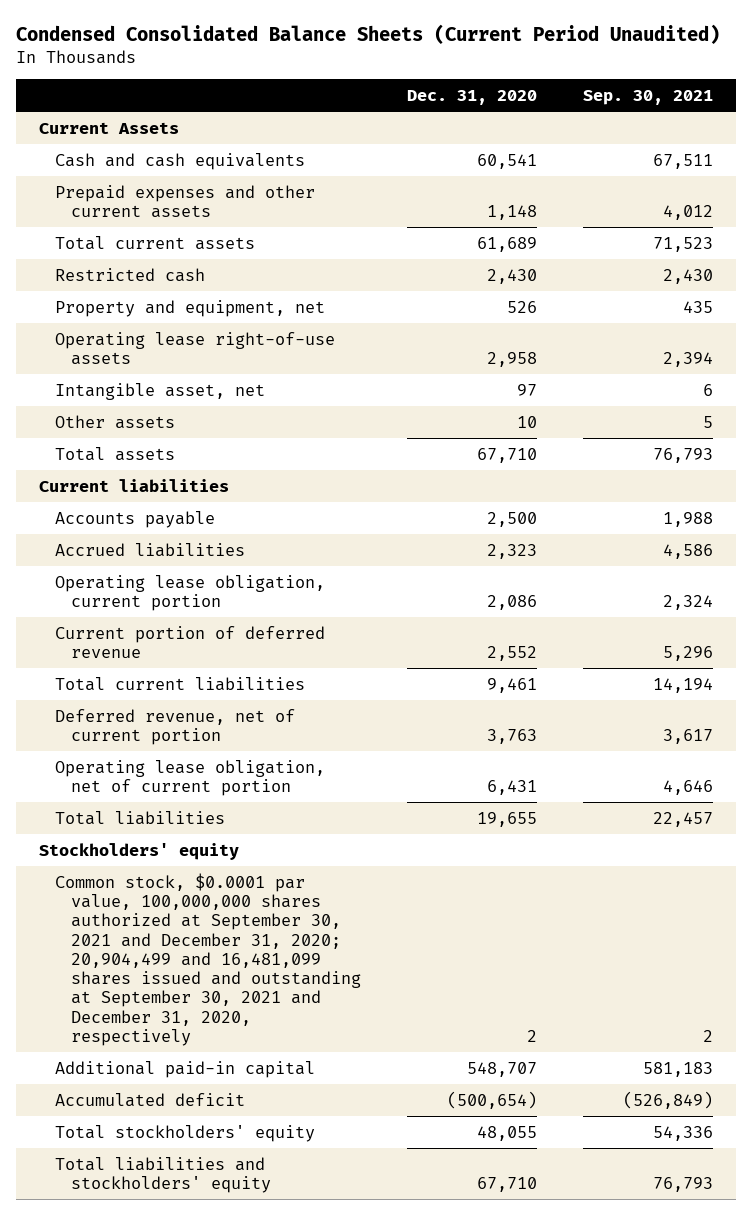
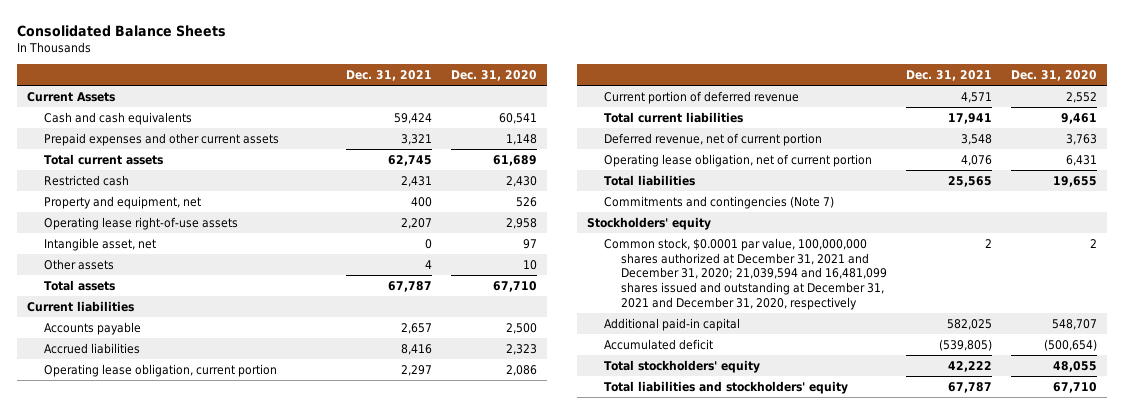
[15,24,720,45] Condensed Consolidated Balance Sheets (Current Period Unaudited) -> [17,24,227,37] Consolidated Balance Sheets
[582,90,713,106] Sep. 30, 2021 -> none
none -> [346,69,433,81] Dec. 31, 2021
none -> [603,195,834,209] Commitments and contingencies (Note 7)
[54,872,361,1046] Common stock, $0.0001 par value, 100,000,000 shares authorized at September 30, 2021 and December 31, 2020; 20,904,499 and 16,481,099 shares issued and outstanding at September 30, 2021 and December 31, 2020, respectively -> [603,237,887,311] Common stock, $0.0001 par value, 100,000,000 shares authorized at December 31, 2021 and December 31, 2020; 21,039,594 and 16,481,099 shares issued and outstanding at December 31, 2021 and December 31, 2020, respectively

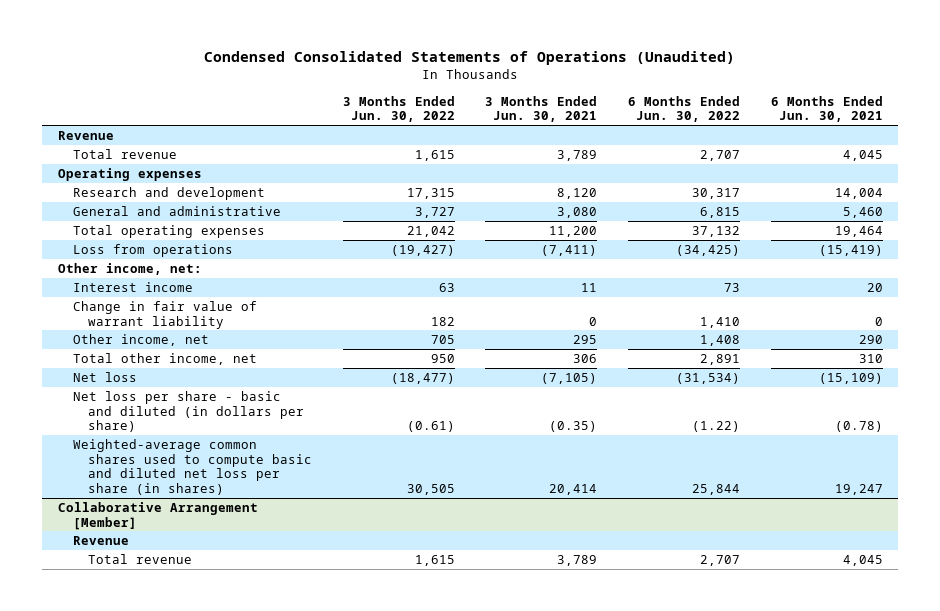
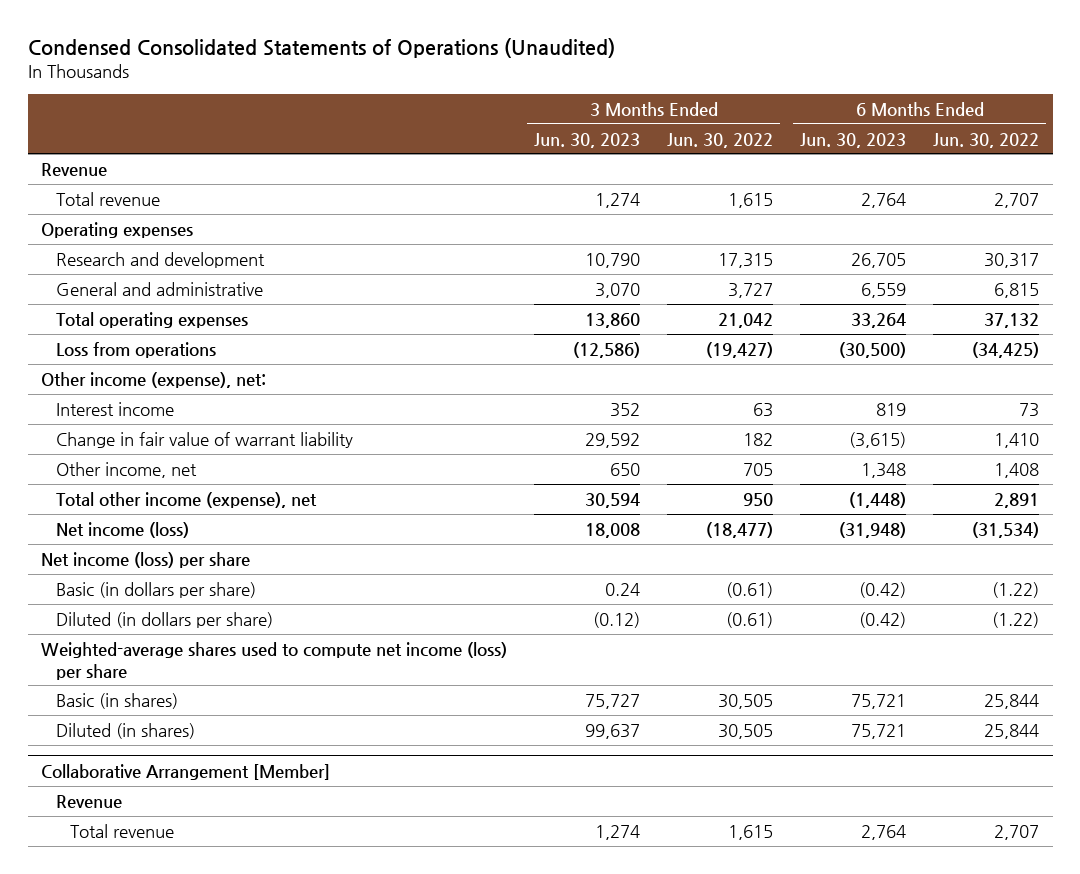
[485,95,598,123] 3 Months Ended Jun. 30, 2021 -> none
[770,95,883,123] 6 Months Ended Jun. 30, 2021 -> none
none -> [534,132,641,148] Jun. 30, 2023
none -> [800,132,907,148] Jun. 30, 2023
[57,262,202,275] Other income, net: -> [41,371,267,388] Other income (expense), net:
[73,352,258,365] Total other income, net -> [55,491,317,508] Total other income (expense), net
[73,371,138,382] Net loss -> [55,521,189,538] Net income (loss)
none -> [41,551,251,568] Net income (loss) per share
[73,390,305,433] Net loss per share - basic and diluted (in dollars per share) -> [55,581,256,598] Basic (in dollars per share)
none -> [55,611,273,628] Diluted (in dollars per share)
none -> [41,641,508,680] Weighted-average shares used to compute net income (loss) per share
[73,438,313,495] Weighted-average common shares used to compute basic and diluted net loss per share (in shares) -> [55,692,178,709] Basic (in shares)
none -> [55,722,195,739] Diluted (in shares)

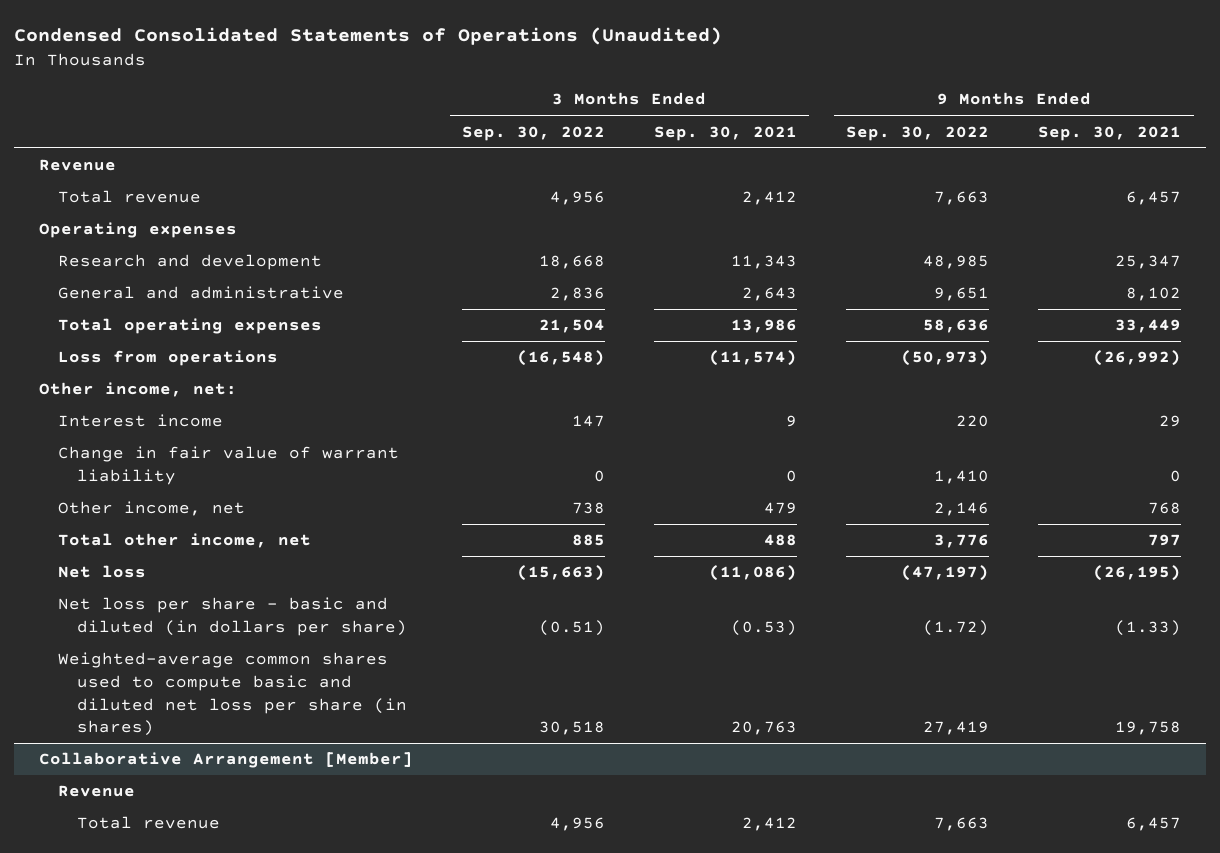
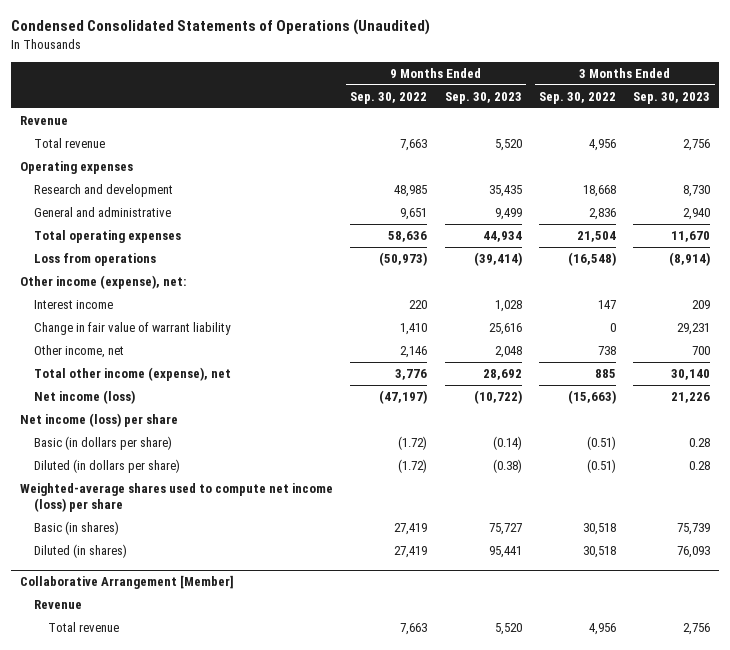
[654,125,798,141] Sep. 30, 2021 -> none
[1038,125,1182,141] Sep. 30, 2021 -> none
none -> [444,91,522,104] Sep. 30, 2023
none -> [633,91,711,104] Sep. 30, 2023
[38,382,237,398] Other income, net: -> [20,275,187,290] Other income (expense), net:
[57,533,311,549] Total other income, net -> [33,367,231,382] Total other income (expense), net
[57,565,146,579] Net loss -> [33,390,135,405] Net income (loss)
none -> [20,413,179,428] Net income (loss) per share
[57,597,407,636] Net loss per share - basic and diluted (in dollars per share) -> [33,436,172,451] Basic (in dollars per share)
none -> [33,459,180,474] Diluted (in dollars per share)
none -> [20,483,334,513] Weighted-average shares used to compute net income (loss) per share
[57,652,407,737] Weighted-average common shares used to compute basic and diluted net loss per share (in shares) -> [33,521,119,536] Basic (in shares)
none -> [33,544,127,559] Diluted (in shares)

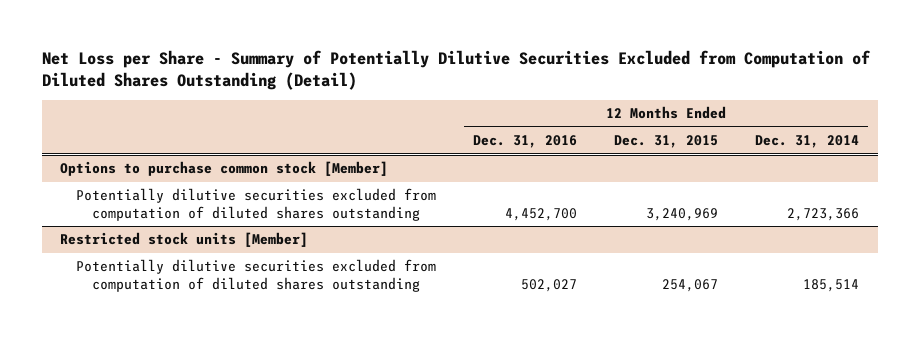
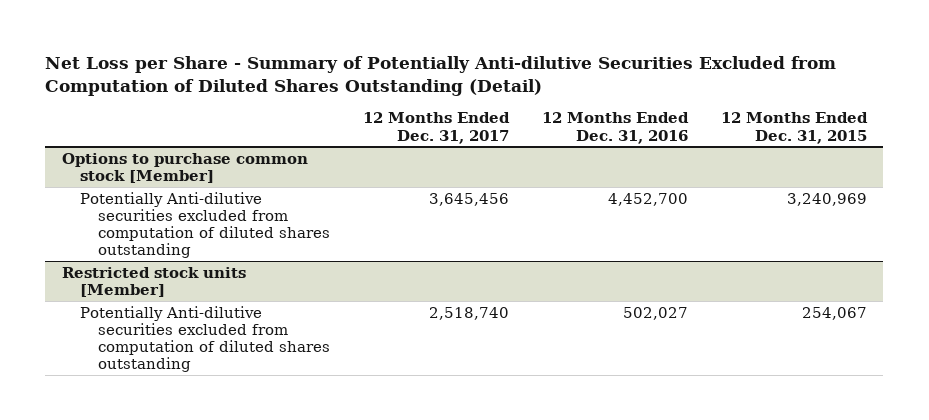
[41,49,871,90] Net Loss per Share - Summary of Potentially Dilutive Securities Excluded from Computation of Diluted Shares Outstanding (Detail) -> [45,55,837,96] Net Loss per Share - Summary of Potentially Anti-dilutive Securities Excluded from Computation of Diluted Shares Outstanding (Detail)
[755,135,860,149] Dec. 31, 2014 -> none
none -> [362,112,510,144] 12 Months Ended Dec. 31, 2017
[76,188,437,221] Potentially dilutive securities excluded from computation of diluted shares outstanding -> [79,191,330,259] Potentially Anti-dilutive securities excluded from computation of diluted shares outstanding
[76,259,437,292] Potentially dilutive securities excluded from computation of diluted shares outstanding -> [79,305,330,373] Potentially Anti-dilutive securities excluded from computation of diluted shares outstanding

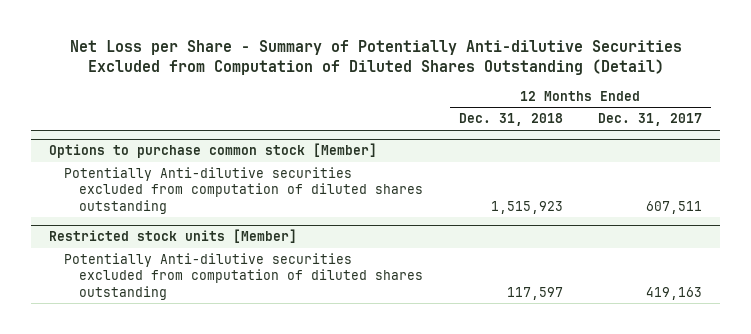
[541,112,689,144] 12 Months Ended Dec. 31, 2016 -> none
[720,112,868,144] 12 Months Ended Dec. 31, 2015 -> none
none -> [458,113,563,127] Dec. 31, 2018
[428,192,509,206] 3,645,456 -> [646,200,703,214] 607,511
[428,306,509,320] 2,518,740 -> [646,286,703,300] 419,163

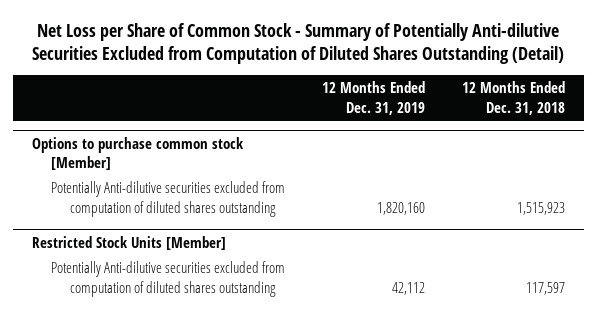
[69,39,682,75] Net Loss per Share - Summary of Potentially Anti-dilutive Securities Excluded from Computation of Diluted Shares Outstanding (Detail) -> [32,22,565,65] Net Loss per Share of Common Stock - Summary of Potentially Anti-dilutive Securities Excluded from Computation of Diluted Shares Outstanding (Detail)
[598,113,703,127] Dec. 31, 2017 -> none
none -> [322,81,426,115] 12 Months Ended Dec. 31, 2019
[49,229,298,244] Restricted stock units [Member] -> [31,235,226,250] Restricted Stock Units [Member]

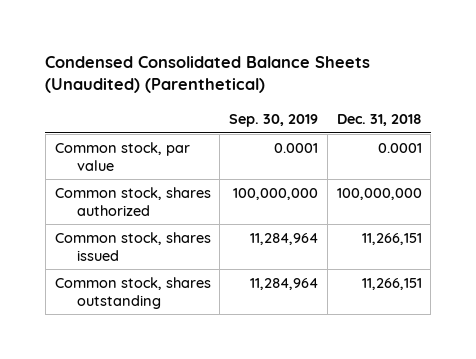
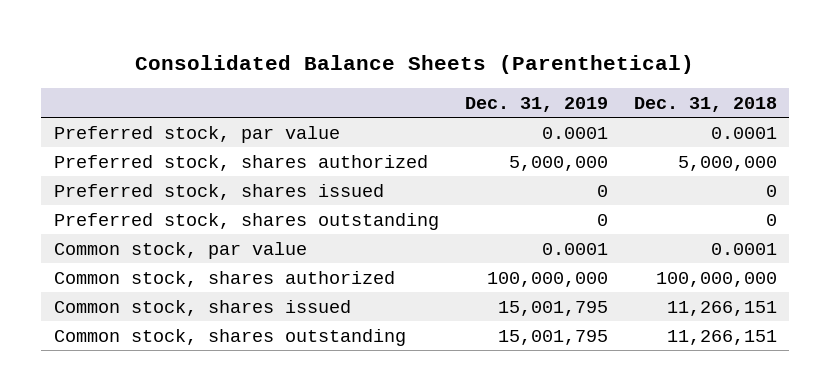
[45,55,371,94] Condensed Consolidated Balance Sheets (Unaudited) (Parenthetical) -> [135,54,695,74] Consolidated Balance Sheets (Parenthetical)
[229,113,319,127] Sep. 30, 2019 -> none
none -> [464,96,608,112] Dec. 31, 2019
none -> [54,125,341,143] Preferred stock, par value
none -> [54,154,429,171] Preferred stock, shares authorized
none -> [54,183,385,200] Preferred stock, shares issued
none -> [54,212,440,230] Preferred stock, shares outstanding

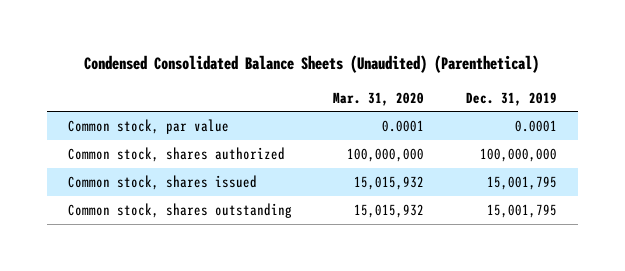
[135,54,695,74] Consolidated Balance Sheets (Parenthetical) -> [84,55,540,74] Condensed Consolidated Balance Sheets (Unaudited) (Parenthetical)
[633,96,777,112] Dec. 31, 2018 -> none
none -> [333,91,425,106] Mar. 31, 2020
[54,125,341,143] Preferred stock, par value -> none
[54,154,429,171] Preferred stock, shares authorized -> none
[54,183,385,200] Preferred stock, shares issued -> none
[54,212,440,230] Preferred stock, shares outstanding -> none

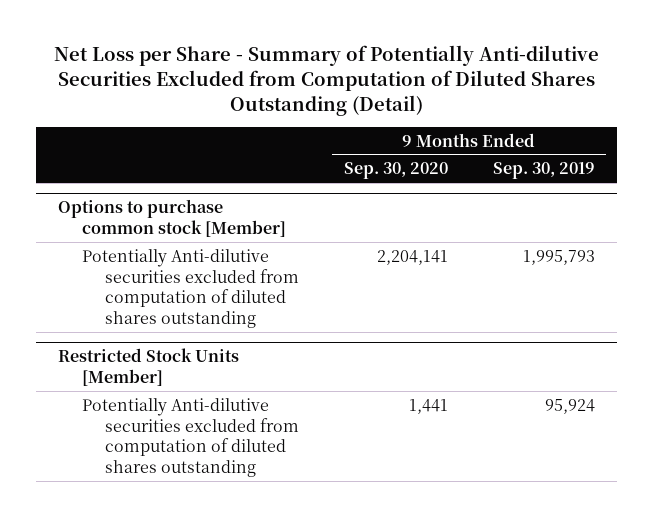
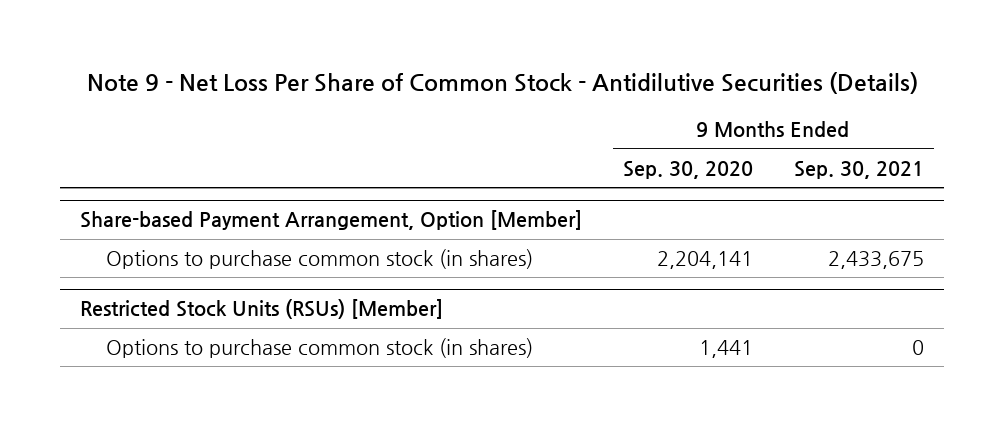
[53,44,599,116] Net Loss per Share - Summary of Potentially Anti-dilutive Securities Excluded from Computation of Diluted Shares Outstanding (Detail) -> [86,72,918,95] Note 9 - Net Loss Per Share of Common Stock - Antidilutive Securities (Details)
[492,162,595,180] Sep. 30, 2019 -> none
none -> [793,160,924,179] Sep. 30, 2021
[58,199,286,237] Options to purchase common stock [Member] -> none
none -> [80,210,583,231] Share-based Payment Arrangement, Option [Member]
[81,248,299,329] Potentially Anti-dilutive securities excluded from computation of diluted shares outstanding -> [105,249,533,270] Options to purchase common stock (in shares)
[58,348,240,386] Restricted Stock Units [Member] -> [80,299,444,320] Restricted Stock Units (RSUs) [Member]
[81,397,299,478] Potentially Anti-dilutive securities excluded from computation of diluted shares outstanding -> [105,338,533,359] Options to purchase common stock (in shares)

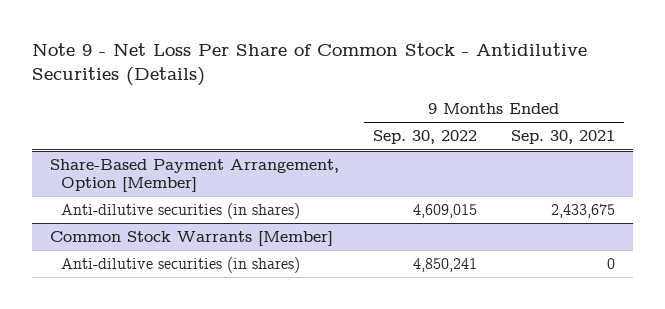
[622,160,753,179] Sep. 30, 2020 -> none
none -> [372,130,477,145] Sep. 30, 2022
[80,299,444,320] Restricted Stock Units (RSUs) [Member] -> none
[80,210,583,231] Share-based Payment Arrangement, Option [Member] -> [49,158,339,192] Share-Based Payment Arrangement, Option [Member]
[105,249,533,270] Options to purchase common stock (in shares) -> [61,202,301,219] Anti-dilutive securities (in shares)
none -> [49,230,333,246] Common Stock Warrants [Member]
[105,338,533,359] Options to purchase common stock (in shares) -> [61,256,301,273] Anti-dilutive securities (in shares)

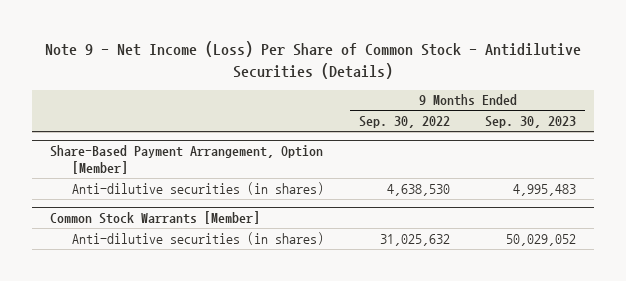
[32,43,588,86] Note 9 - Net Loss Per Share of Common Stock - Antidilutive Securities (Details) -> [45,40,582,79] Note 9 - Net Income (Loss) Per Share of Common Stock - Antidilutive Securities (Details)
[511,130,616,145] Sep. 30, 2021 -> none
none -> [485,116,577,129] Sep. 30, 2023
[412,203,477,218] 4,609,015 -> [386,183,450,196] 4,638,530
[412,257,477,272] 4,850,241 -> [379,233,450,246] 31,025,632

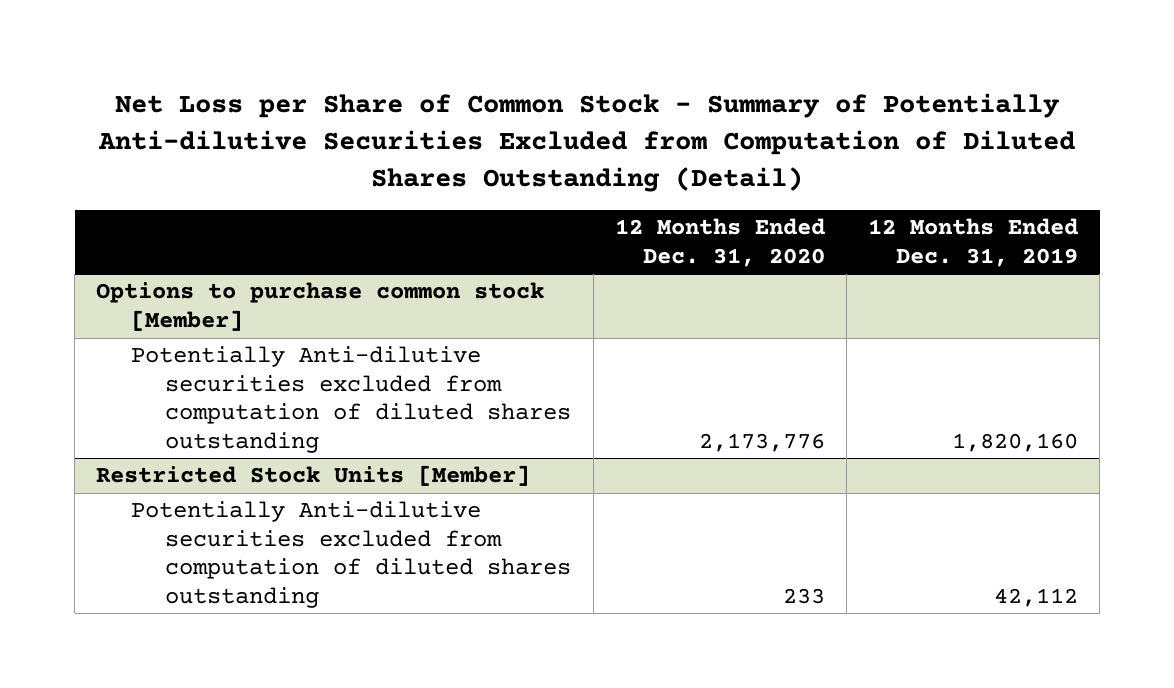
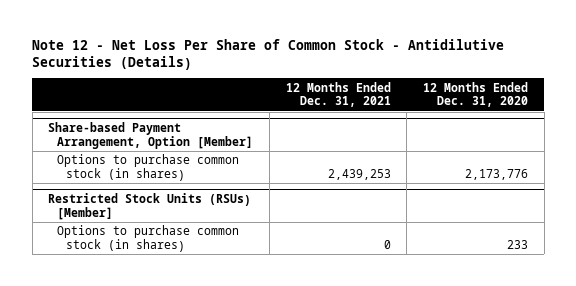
[98,92,1076,192] Net Loss per Share of Common Stock - Summary of Potentially Anti-dilutive Securities Excluded from Computation of Diluted Shares Outstanding (Detail) -> [32,38,505,71] Note 12 - Net Loss Per Share of Common Stock - Antidilutive Securities (Details)
[867,218,1078,267] 12 Months Ended Dec. 31, 2019 -> none
none -> [285,81,391,108] 12 Months Ended Dec. 31, 2021
[96,282,545,331] Options to purchase common stock [Member] -> none
none -> [48,122,254,149] Share-based Payment Arrangement, Option [Member]
[130,346,572,453] Potentially Anti-dilutive securities excluded from computation of diluted shares outstanding -> [57,154,240,181] Options to purchase common stock (in shares)
[96,465,531,487] Restricted Stock Units [Member] -> [48,193,252,220] Restricted Stock Units (RSUs) [Member]
[130,501,572,608] Potentially Anti-dilutive securities excluded from computation of diluted shares outstanding -> [57,225,240,252] Options to purchase common stock (in shares)

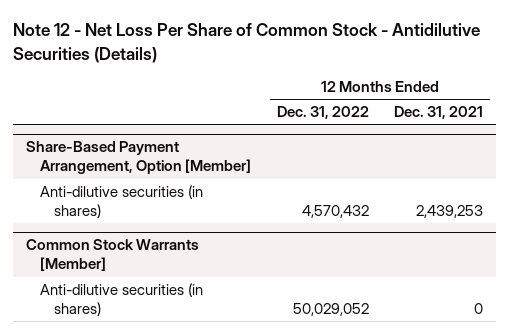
[423,81,529,108] 12 Months Ended Dec. 31, 2020 -> none
none -> [276,106,369,120] Dec. 31, 2022
[48,193,252,220] Restricted Stock Units (RSUs) [Member] -> none
[48,122,254,149] Share-based Payment Arrangement, Option [Member] -> [25,141,251,175] Share-Based Payment Arrangement, Option [Member]
[57,154,240,181] Options to purchase common stock (in shares) -> [39,184,203,218] Anti-dilutive securities (in shares)
none -> [25,239,199,272] Common Stock Warrants [Member]
[57,225,240,252] Options to purchase common stock (in shares) -> [39,282,203,316] Anti-dilutive securities (in shares)

